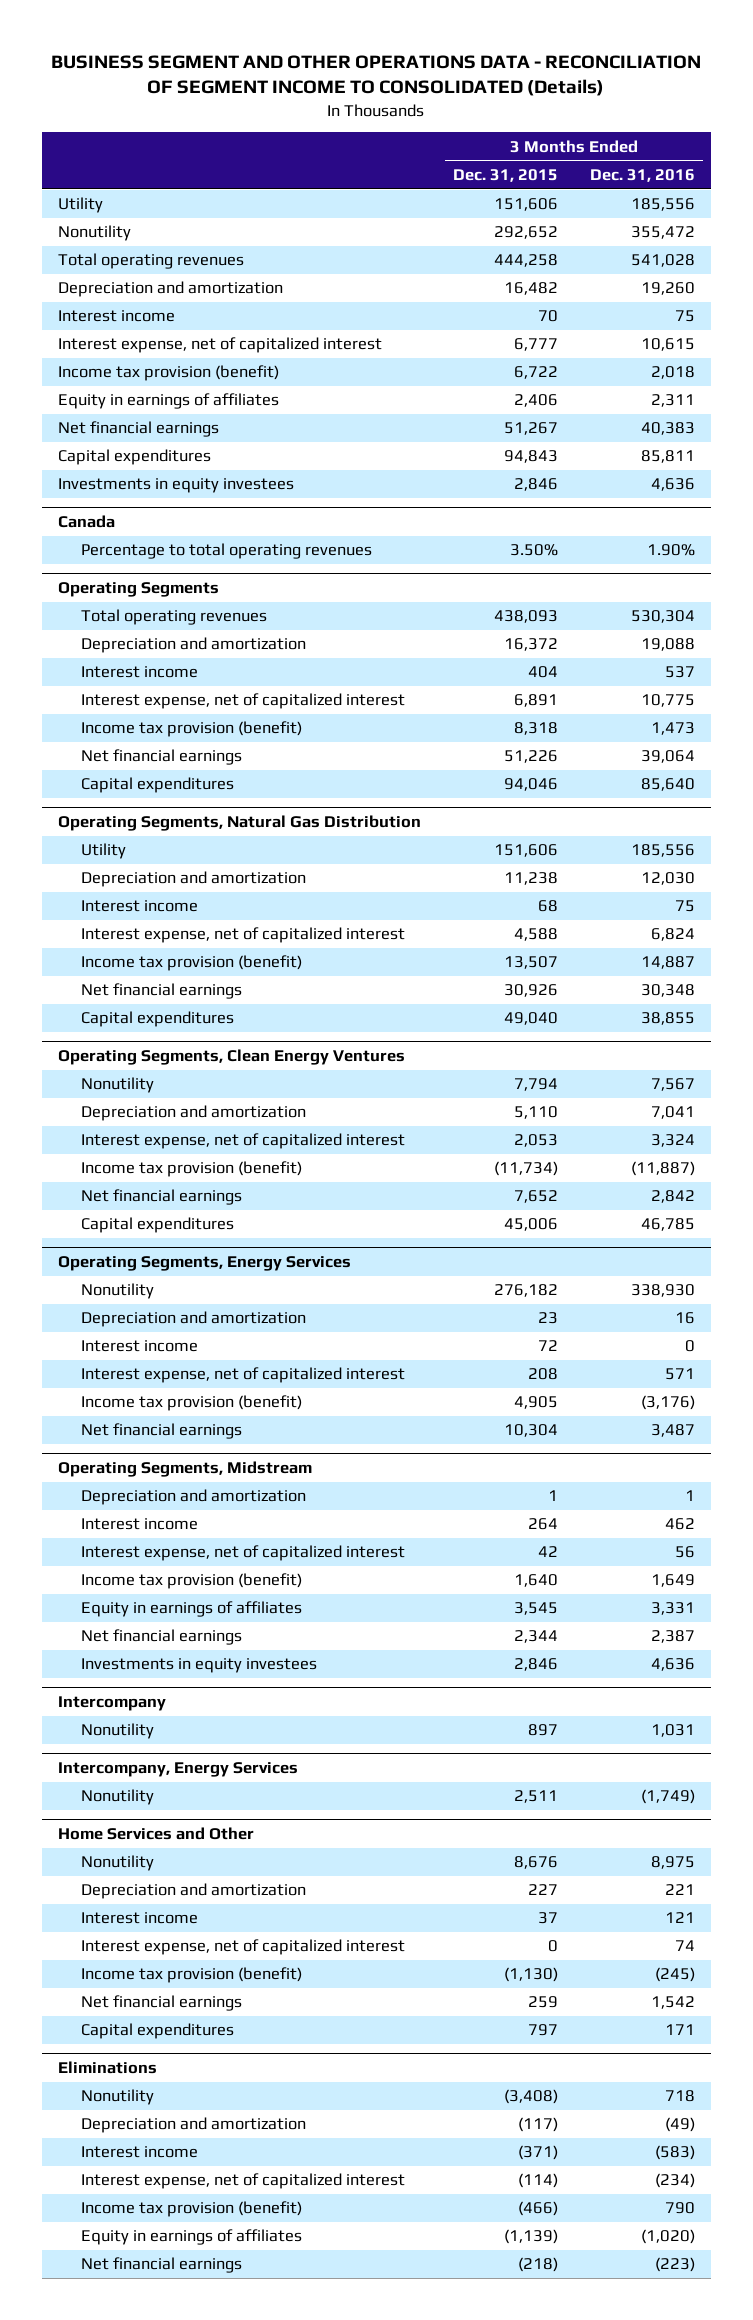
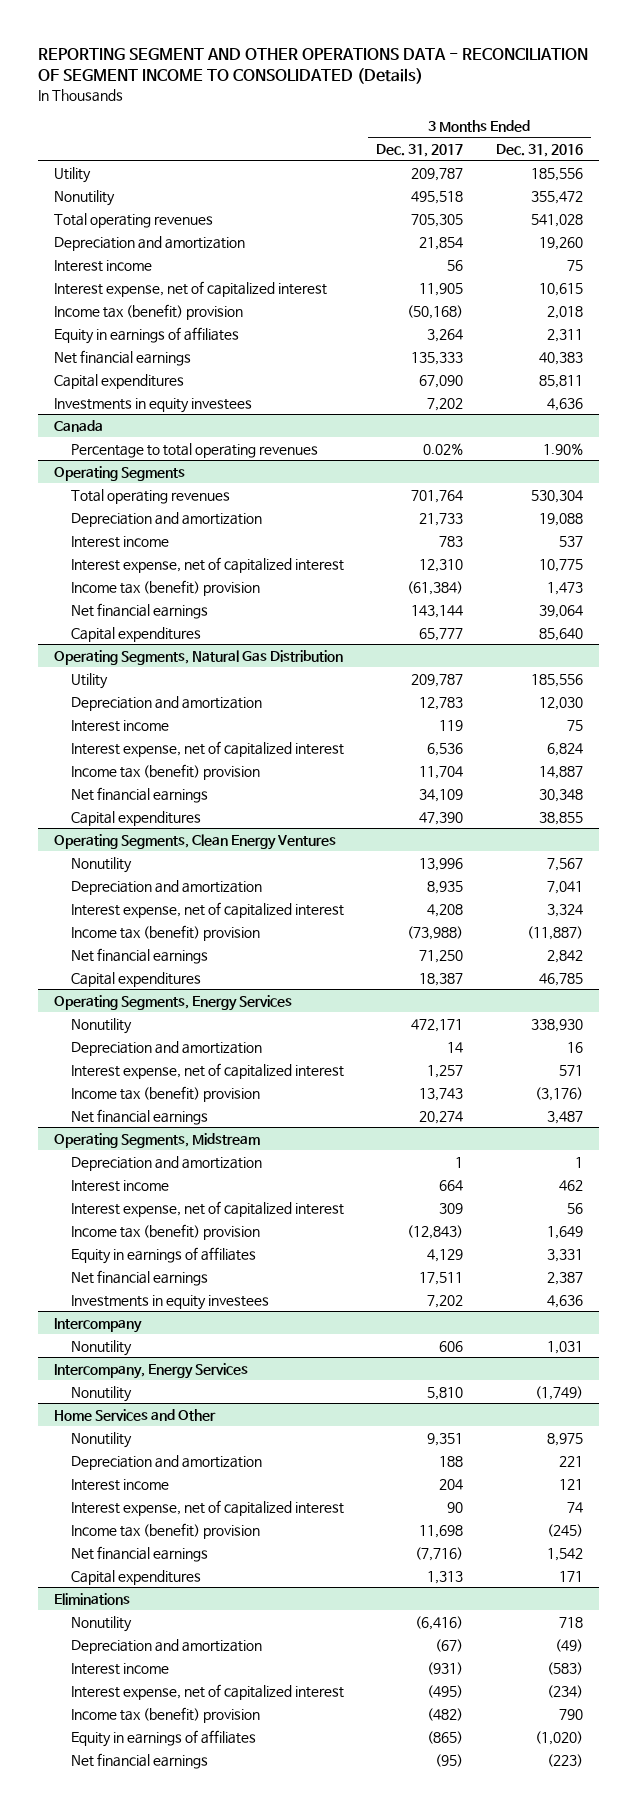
[51,54,702,97] BUSINESS SEGMENT AND OTHER OPERATIONS DATA - RECONCILIATION OF SEGMENT INCOME TO CONSOLIDATED (Details) -> [37,47,588,85] REPORTING SEGMENT AND OTHER OPERATIONS DATA - RECONCILIATION OF SEGMENT INCOME TO CONSOLIDATED (Details)
[452,168,558,182] Dec. 31, 2015 -> none
none -> [376,143,464,157] Dec. 31, 2017
[57,365,279,382] Income tax provision (benefit) -> [53,303,243,320] Income tax (benefit) provision
[80,721,302,738] Income tax provision (benefit) -> [70,579,260,596] Income tax (benefit) provision
[80,955,302,972] Income tax provision (benefit) -> [70,763,260,780] Income tax (benefit) provision
[80,1161,302,1178] Income tax provision (benefit) -> [70,924,260,941] Income tax (benefit) provision
[80,1340,198,1353] Interest income -> none
[80,1395,302,1412] Income tax provision (benefit) -> [70,1085,260,1102] Income tax (benefit) provision
[80,1573,302,1590] Income tax provision (benefit) -> [70,1223,260,1240] Income tax (benefit) provision
[80,1967,302,1984] Income tax provision (benefit) -> [70,1522,260,1539] Income tax (benefit) provision
[80,2201,302,2218] Income tax provision (benefit) -> [70,1706,260,1723] Income tax (benefit) provision

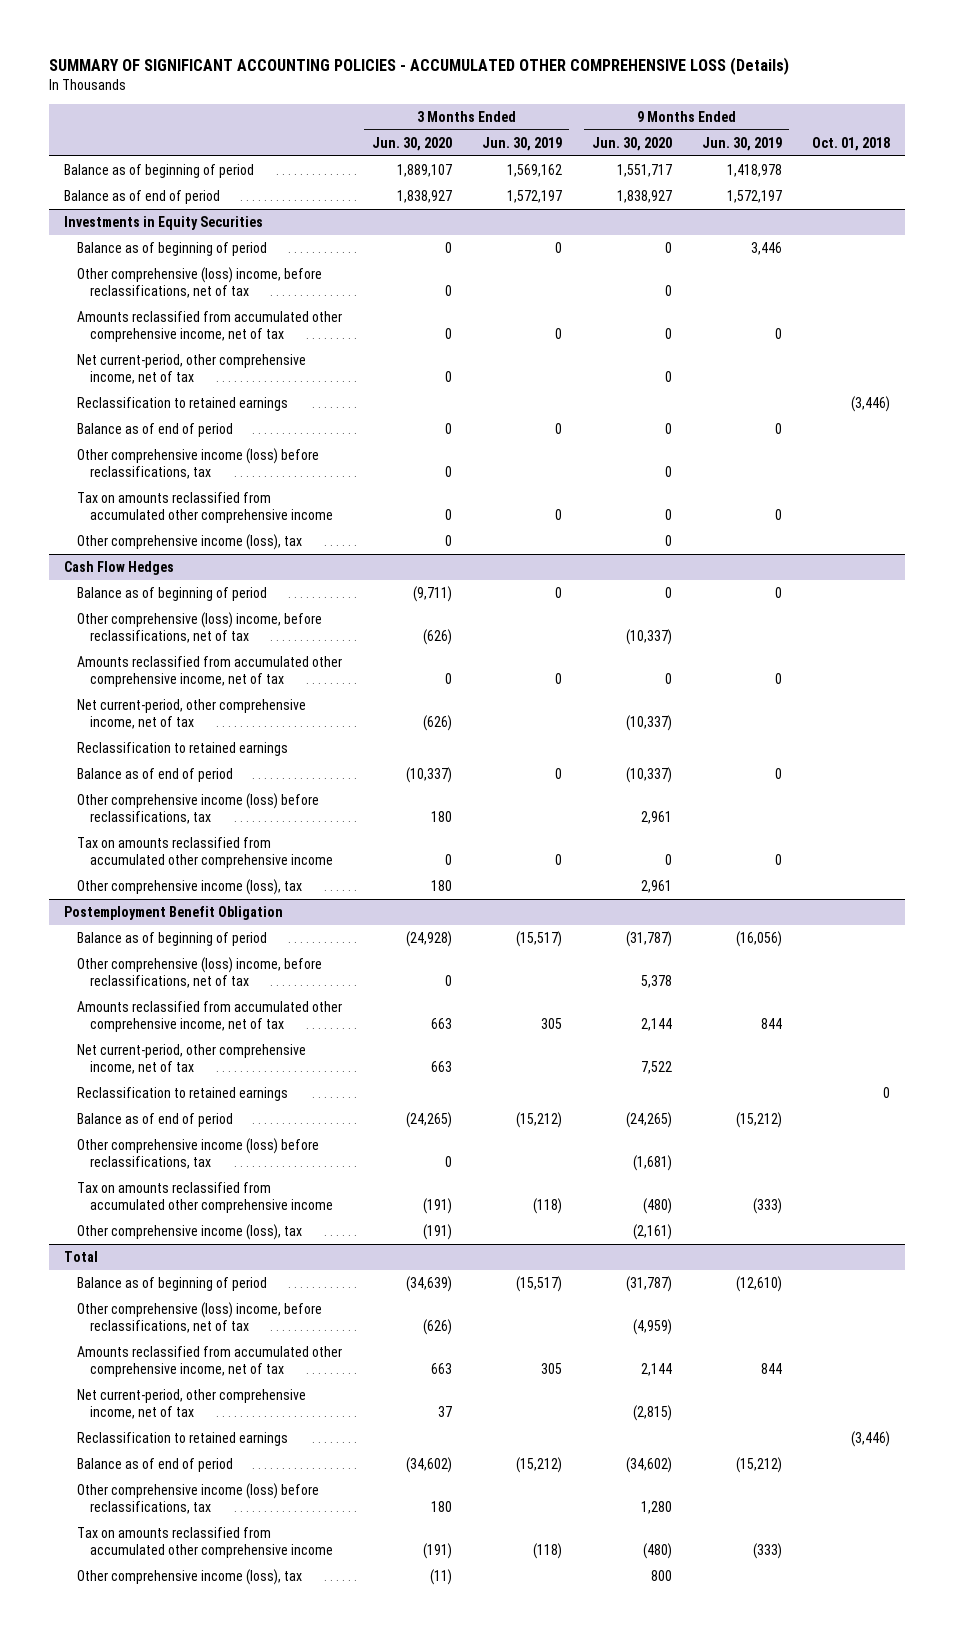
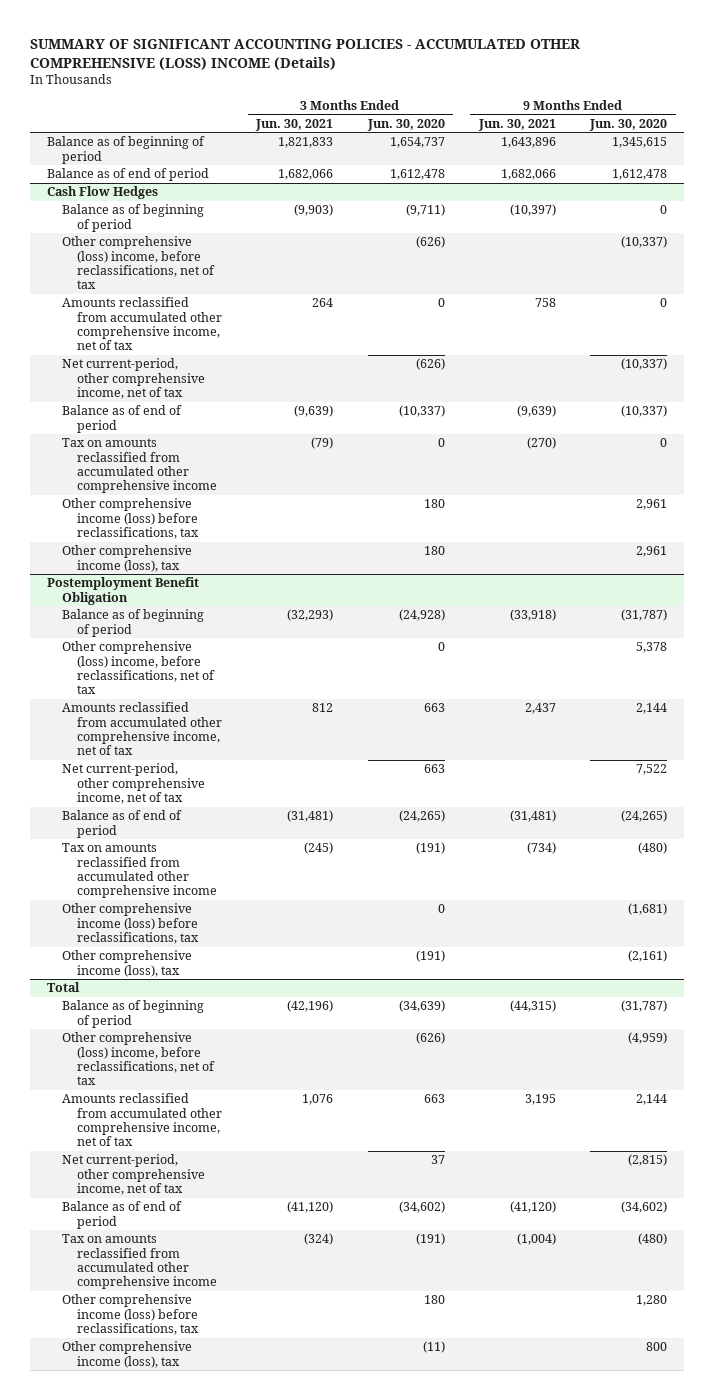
[49,56,790,75] SUMMARY OF SIGNIFICANT ACCOUNTING POLICIES - ACCUMULATED OTHER COMPREHENSIVE LOSS (Details) -> [29,38,580,70] SUMMARY OF SIGNIFICANT ACCOUNTING POLICIES - ACCUMULATED OTHER COMPREHENSIVE (LOSS) INCOME (Details)
[481,136,562,151] Jun. 30, 2019 -> none
[701,136,782,151] Jun. 30, 2019 -> none
[811,136,890,151] Oct. 01, 2018 -> none
none -> [255,118,334,131] Jun. 30, 2021
none -> [477,118,556,131] Jun. 30, 2021
[64,215,264,230] Investments in Equity Securities -> none
[76,241,267,256] Balance as of beginning of period -> none
[76,266,322,299] Other comprehensive (loss) income, before reclassifications, net of tax -> none
[76,310,342,343] Amounts reclassified from accumulated other comprehensive income, net of tax -> none
[76,353,306,385] Net current-period, other comprehensive income, net of tax -> none
[76,396,288,411] Reclassification to retained earnings -> none
[76,422,233,437] Balance as of end of period -> none
[76,447,319,480] Other comprehensive income (loss) before reclassifications, tax -> none
[76,491,333,524] Tax on amounts reclassified from accumulated other comprehensive income -> none
[76,533,302,550] Other comprehensive income (loss), tax -> none
[396,163,452,177] 1,889,107 -> [389,137,445,149] 1,654,737
[616,163,672,177] 1,551,717 -> [612,137,668,149] 1,345,615
[396,189,452,203] 1,838,927 -> [389,169,445,181] 1,612,478
[616,189,672,203] 1,838,927 -> [612,169,668,181] 1,612,478
[76,741,288,756] Reclassification to retained earnings -> none
[76,792,319,825] Other comprehensive income (loss) before reclassifications, tax -> [61,498,199,540] Other comprehensive income (loss) before reclassifications, tax
[76,1086,288,1101] Reclassification to retained earnings -> none
[76,1137,319,1170] Other comprehensive income (loss) before reclassifications, tax -> [61,903,199,945] Other comprehensive income (loss) before reclassifications, tax
[76,1431,288,1446] Reclassification to retained earnings -> none
[76,1482,319,1515] Other comprehensive income (loss) before reclassifications, tax -> [61,1294,199,1336] Other comprehensive income (loss) before reclassifications, tax

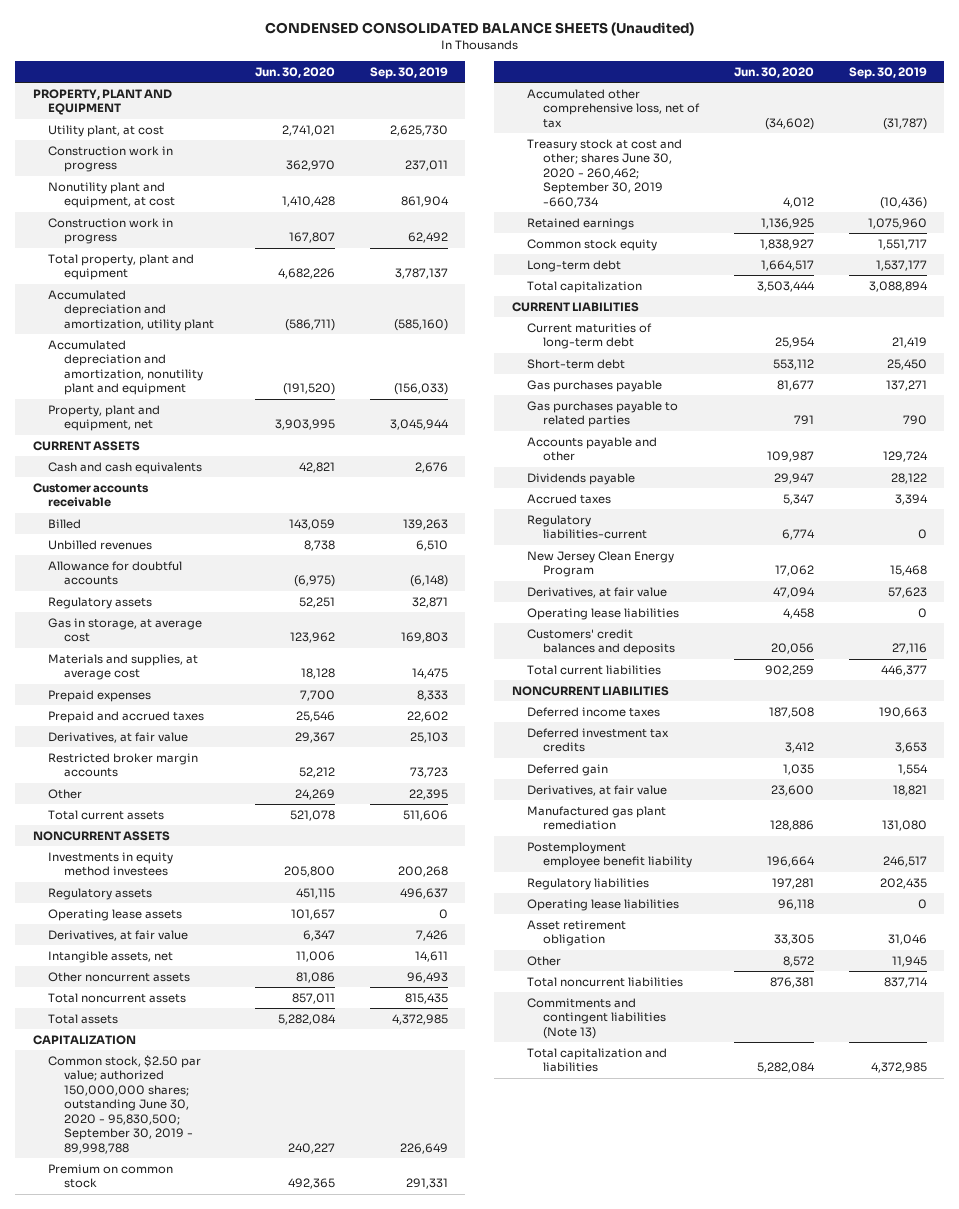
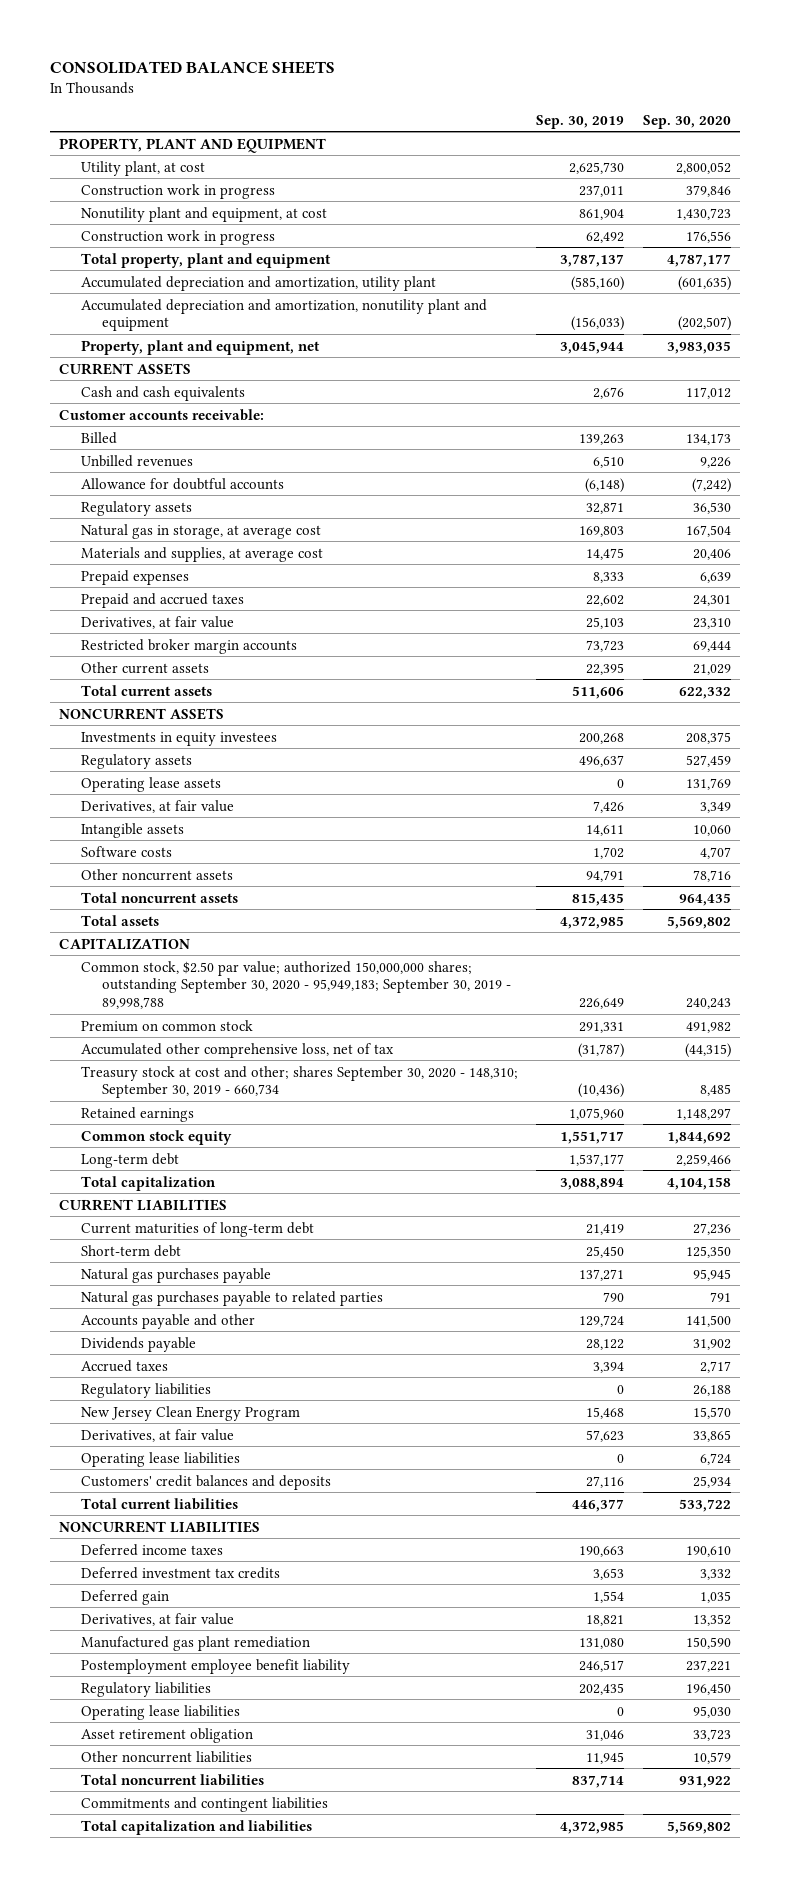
[264,22,694,37] CONDENSED CONSOLIDATED BALANCE SHEETS (Unaudited) -> [49,60,335,74] CONSOLIDATED BALANCE SHEETS
[254,66,335,78] Jun. 30, 2020 -> none
none -> [642,114,731,129] Sep. 30, 2020
[32,482,149,508] Customer accounts receivable -> [59,408,265,421] Customer accounts receivable:
[48,617,203,643] Gas in storage, at average cost -> [80,523,321,539] Natural gas in storage, at average cost
[48,788,83,799] Other -> [80,661,209,674] Other current assets
[48,851,174,877] Investments in equity method investees -> [80,731,277,746] Investments in equity investees
[48,950,174,963] Intangible assets, net -> [80,822,184,838] Intangible assets
none -> [80,845,172,857] Software costs
[406,971,448,983] 96,493 -> [586,869,625,882] 94,791
[48,1054,202,1154] Common stock, $2.50 par value; authorized 150,000,000 shares; outstanding June 30, 2020 - 95,830,500; September 30, 2019 - 89,998,788 -> [80,960,512,1009] Common stock, $2.50 par value; authorized 150,000,000 shares; outstanding September 30, 2020 - 95,949,183; September 30, 2019 - 89,998,788
[527,138,683,208] Treasury stock at cost and other; shares June 30, 2020 - 260,462; September 30, 2019 -660,734 -> [80,1065,518,1099] Treasury stock at cost and other; shares September 30, 2020 - 148,310; September 30, 2019 - 660,734
[527,379,663,392] Gas purchases payable -> [80,1267,271,1283] Natural gas purchases payable
[527,400,679,428] Gas purchases payable to related parties -> [80,1290,383,1306] Natural gas purchases payable to related parties
[527,514,647,540] Regulatory liabilities-current -> [80,1382,211,1398] Regulatory liabilities
[527,955,562,966] Other -> [80,1750,252,1763] Other noncurrent liabilities
[527,997,666,1039] Commitments and contingent liabilities (Note 13) -> [80,1796,328,1812] Commitments and contingent liabilities

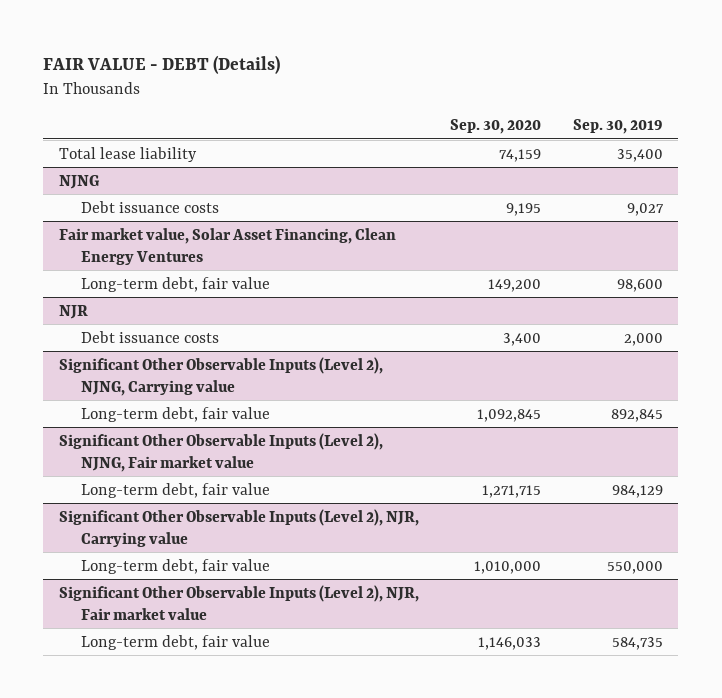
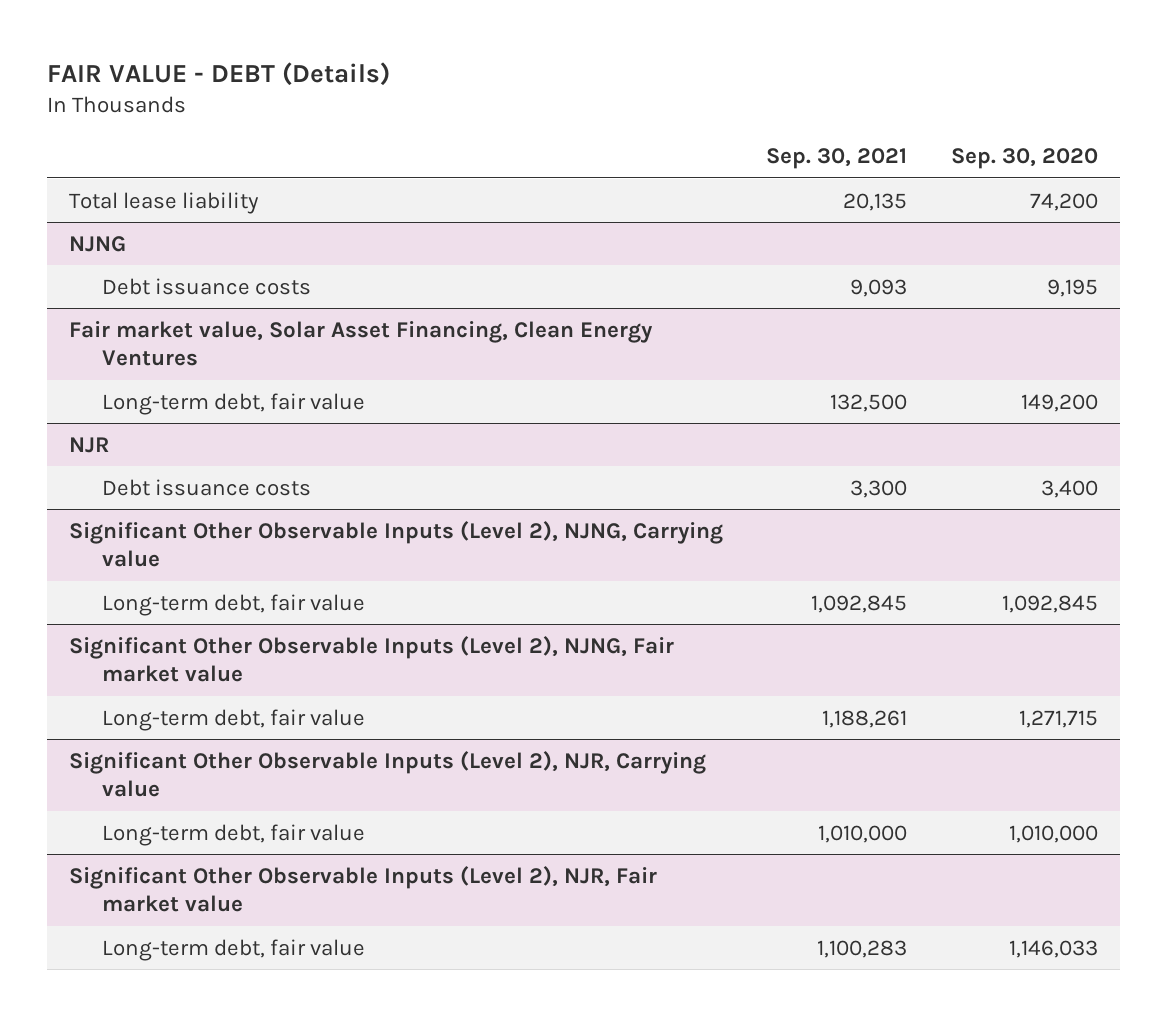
[572,119,663,135] Sep. 30, 2019 -> none
none -> [766,148,908,170] Sep. 30, 2021
[499,148,542,162] 74,159 -> [1030,192,1099,211] 74,200

